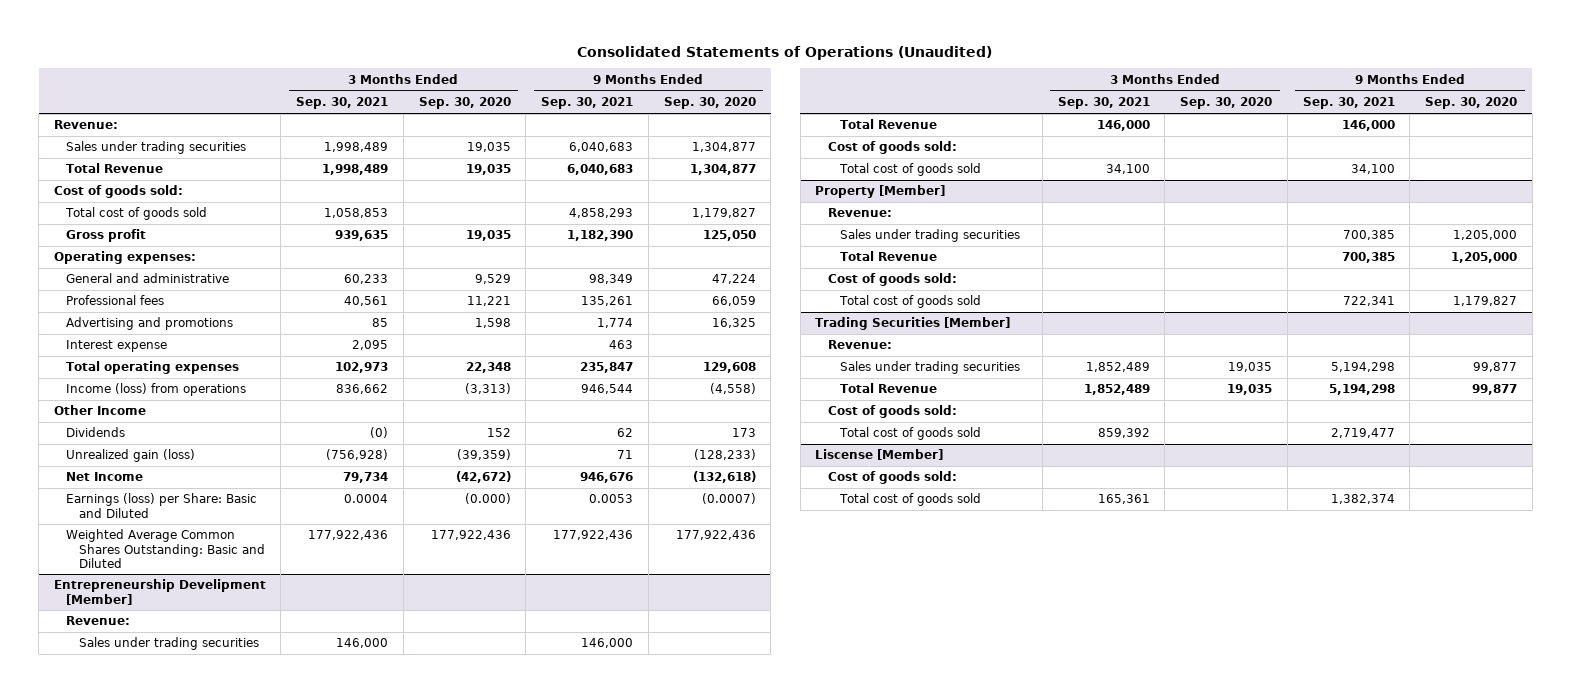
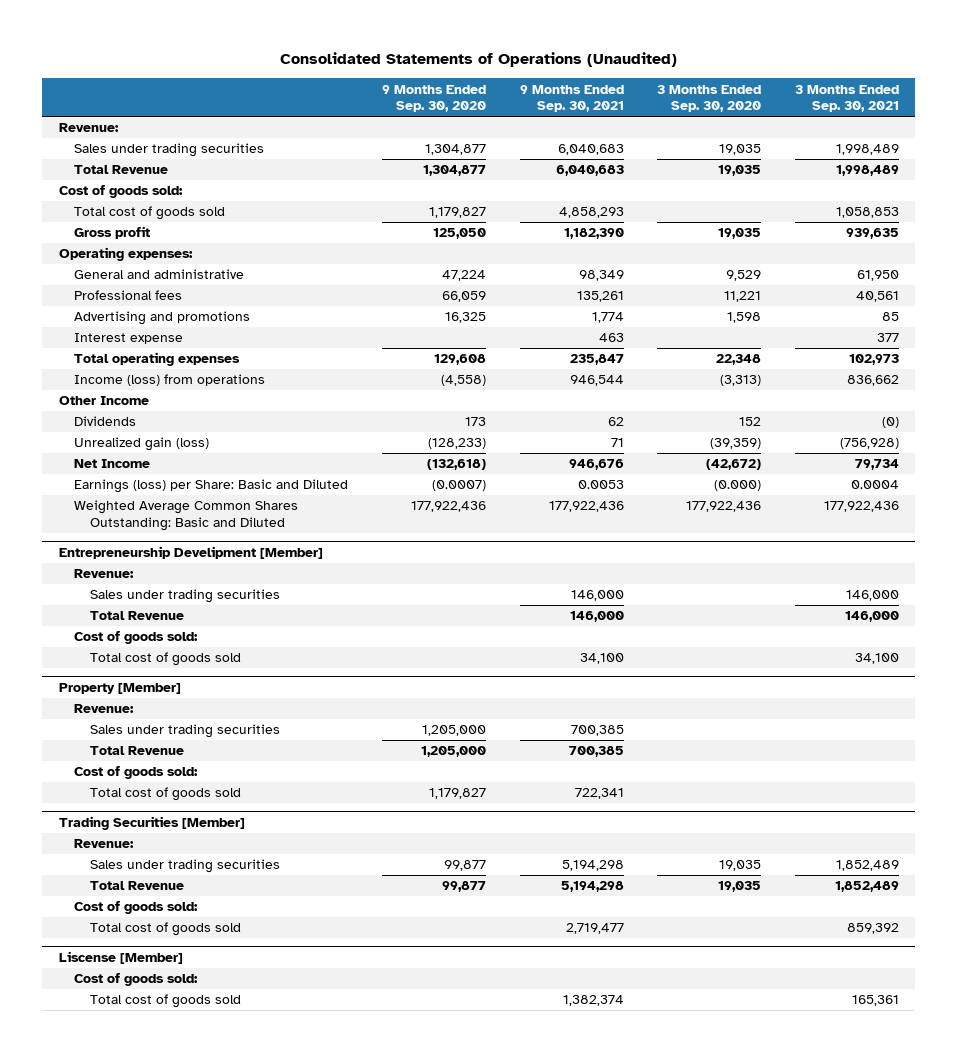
[344,274,389,285] 60,233 -> [856,270,899,282] 61,950
[352,340,389,351] 2,095 -> [876,333,899,343] 377

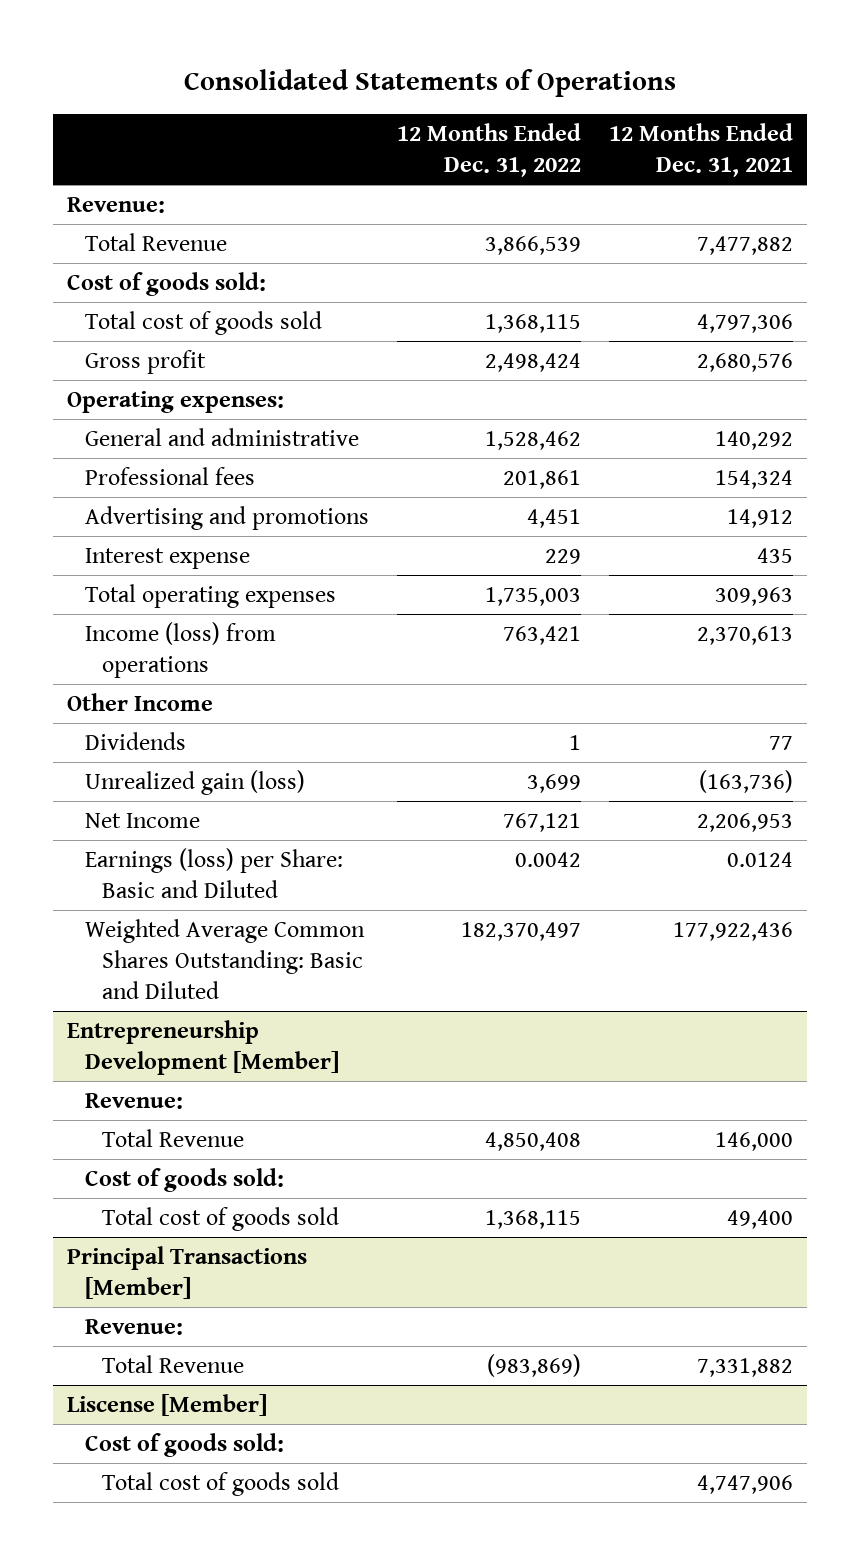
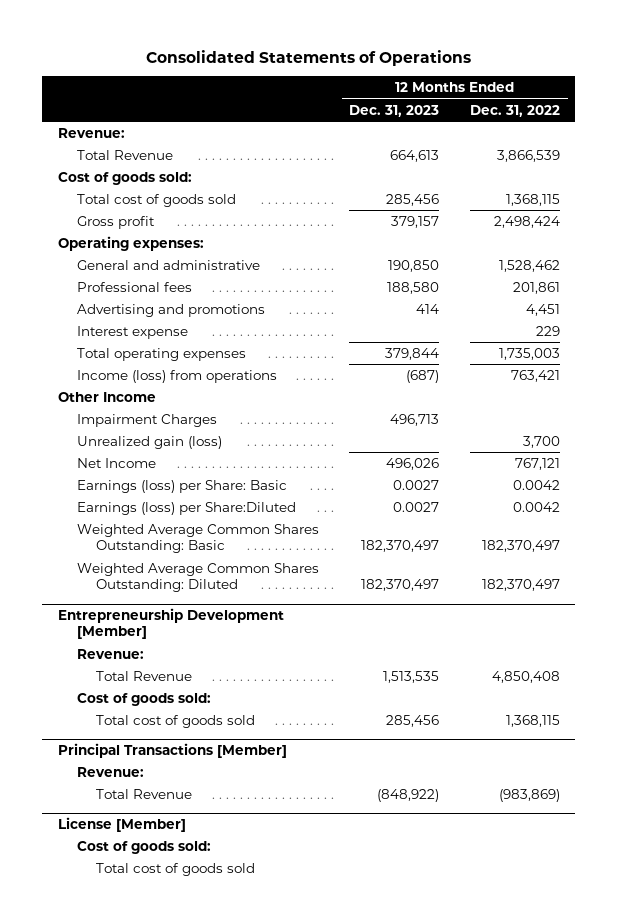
[608,122,793,177] 12 Months Ended Dec. 31, 2021 -> none
none -> [349,104,440,117] Dec. 31, 2023
[84,732,186,751] Dividends -> none
none -> [76,413,217,427] Impairment Charges
[526,774,581,794] 3,699 -> [523,435,561,448] 3,700
[84,848,343,898] Earnings (loss) per Share: Basic and Diluted -> [76,479,287,493] Earnings (loss) per Share: Basic
none -> [76,501,296,515] Earnings (loss) per Share:Diluted
[84,919,365,999] Weighted Average Common Shares Outstanding: Basic and Diluted -> [76,523,319,554] Weighted Average Common Shares Outstanding: Basic
none -> [76,562,319,593] Weighted Average Common Shares Outstanding: Diluted
[66,1394,267,1417] Liscense [Member] -> none
none -> [57,816,186,832] License [Member]

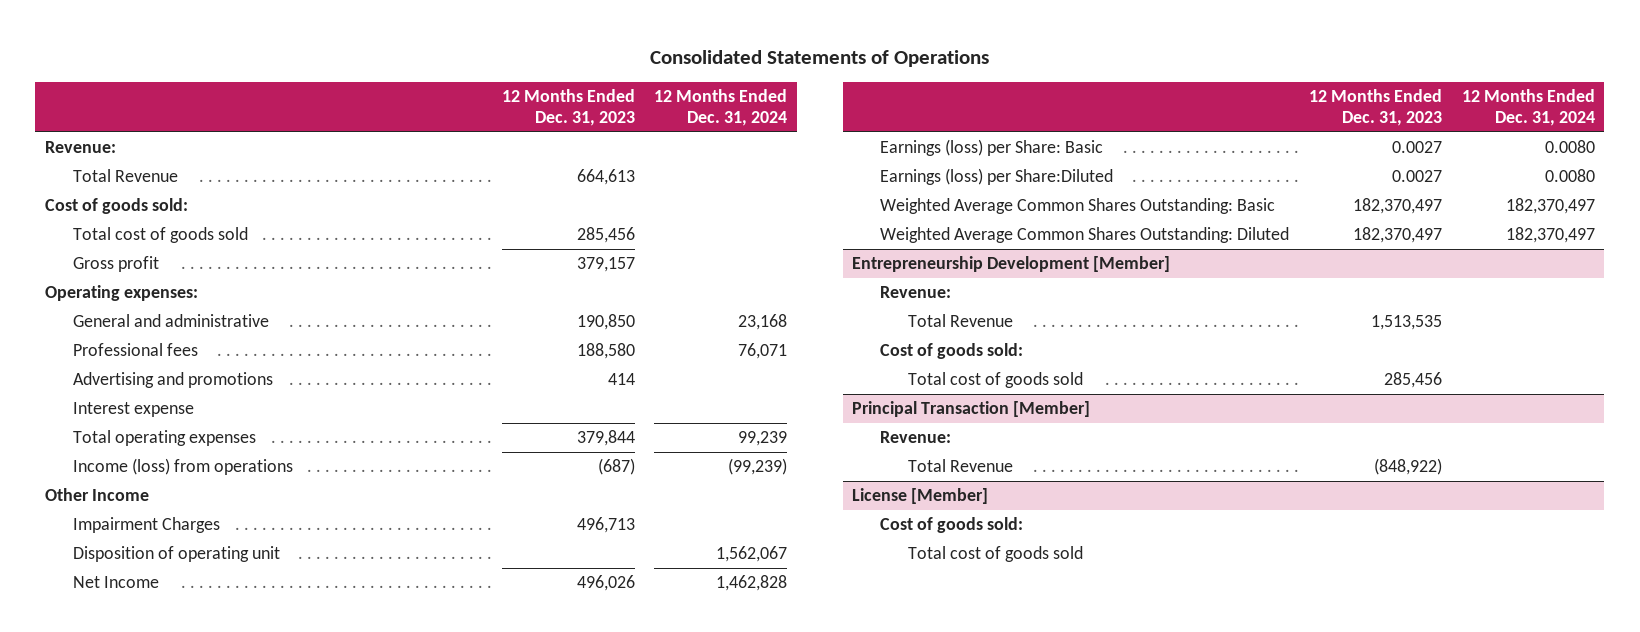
[470,104,561,117] Dec. 31, 2022 -> none
none -> [654,88,788,126] 12 Months Ended Dec. 31, 2024
[76,435,222,449] Unrealized gain (loss) -> none
none -> [73,546,281,563] Disposition of operating unit
[57,742,287,758] Principal Transactions [Member] -> [852,401,1091,418] Principal Transaction [Member]

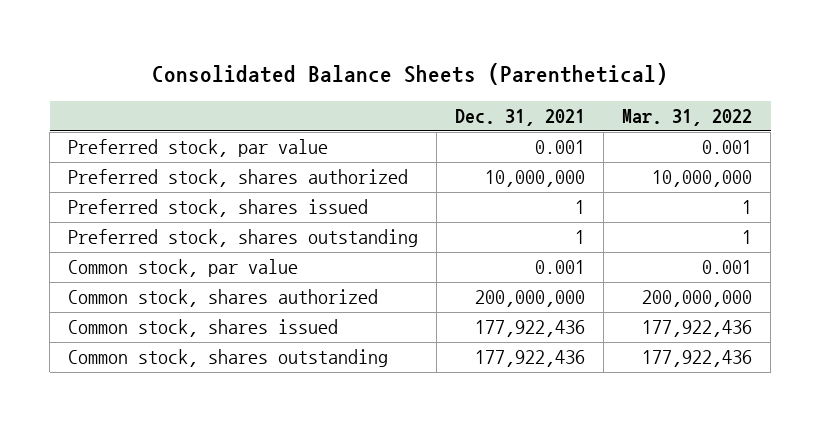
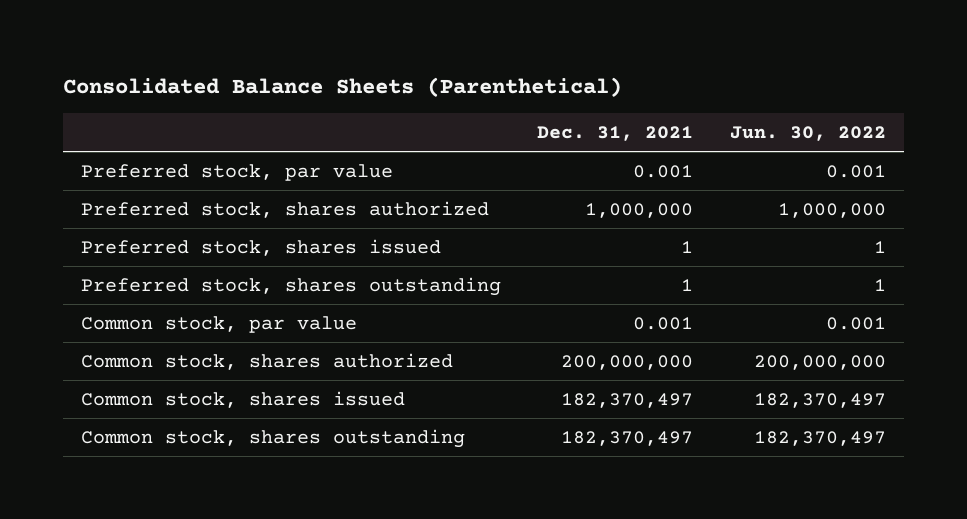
[622,109,753,127] Mar. 31, 2022 -> none
none -> [729,126,886,142] Jun. 30, 2022
[485,170,586,188] 10,000,000 -> [585,202,694,218] 1,000,000
[475,320,586,338] 177,922,436 -> [561,392,694,408] 182,370,497
[475,350,586,368] 177,922,436 -> [561,430,694,446] 182,370,497

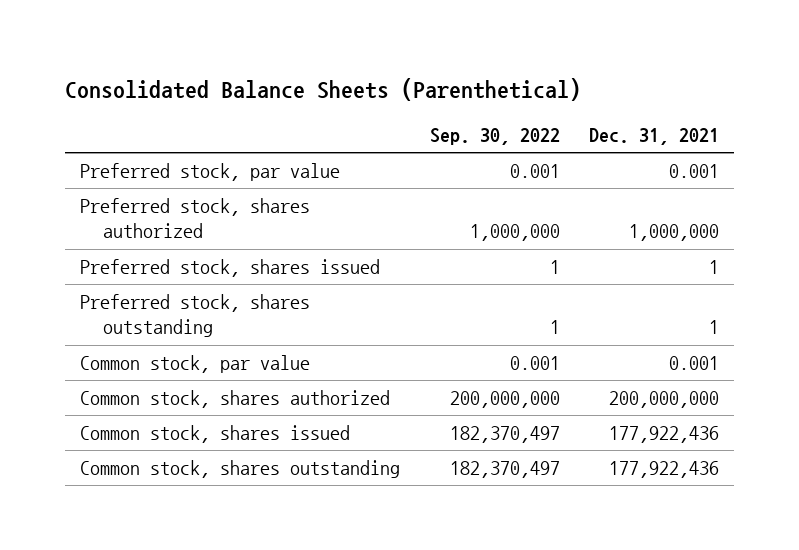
[729,126,886,142] Jun. 30, 2022 -> none
none -> [429,127,560,145] Sep. 30, 2022
[561,392,694,408] 182,370,497 -> [609,426,720,444] 177,922,436
[561,430,694,446] 182,370,497 -> [609,461,720,479] 177,922,436

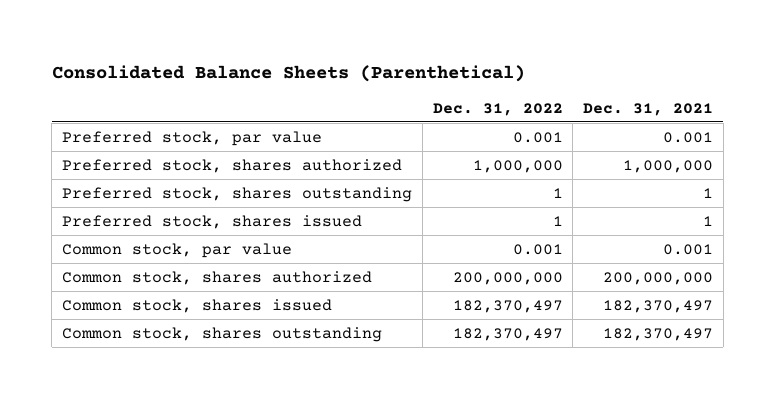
[429,127,560,145] Sep. 30, 2022 -> none
none -> [432,102,563,116] Dec. 31, 2022
[80,259,381,278] Preferred stock, shares issued -> [62,214,363,229] Preferred stock, shares issued
[609,426,720,444] 177,922,436 -> [603,299,714,313] 182,370,497
[609,461,720,479] 177,922,436 -> [603,327,714,341] 182,370,497

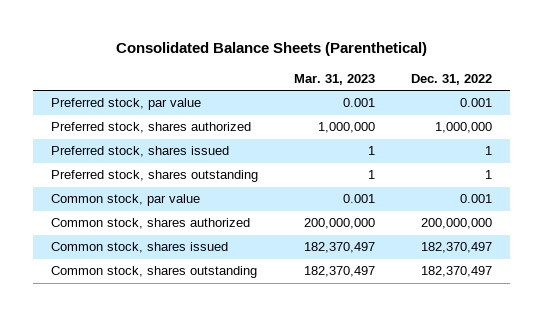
[583,102,714,116] Dec. 31, 2021 -> none
none -> [294,73,376,85] Mar. 31, 2023
[62,186,413,202] Preferred stock, shares outstanding -> [51,170,259,183] Preferred stock, shares outstanding

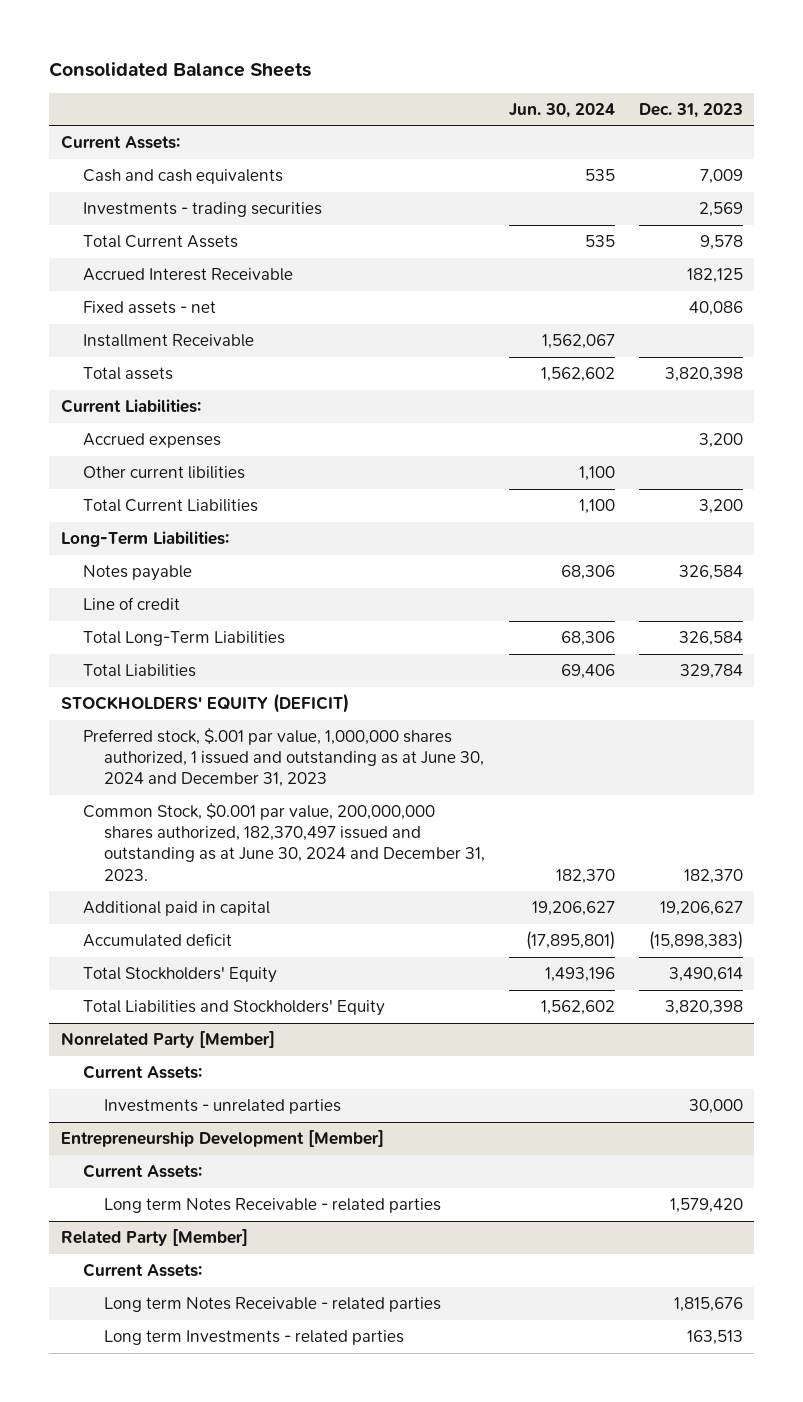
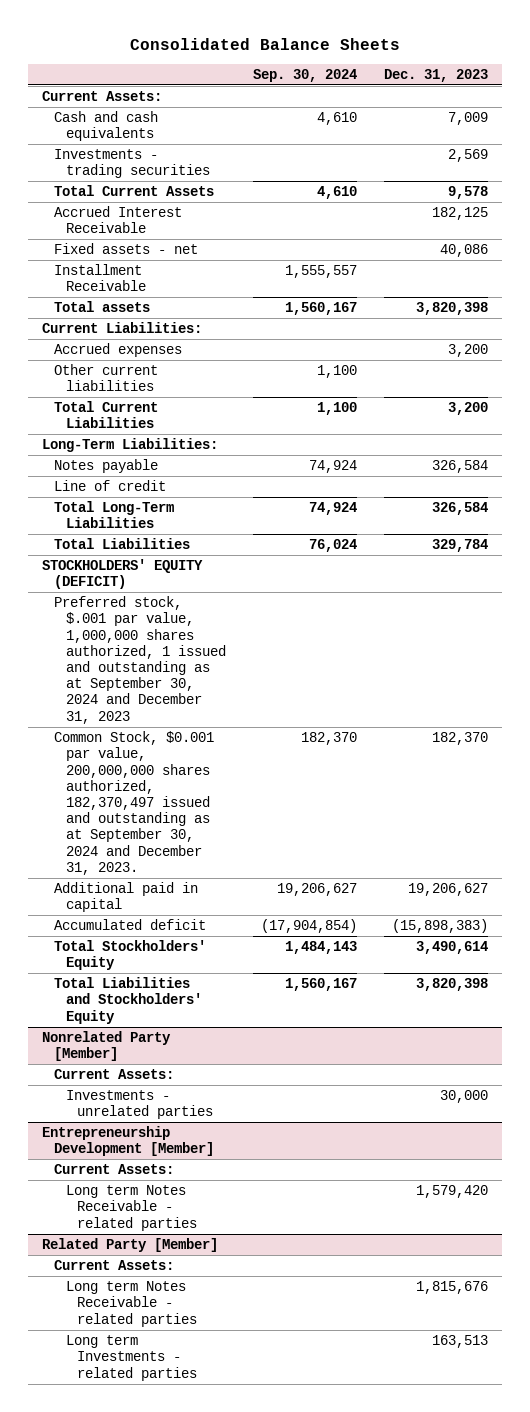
[508,102,615,118] Jun. 30, 2024 -> none
none -> [252,68,357,82] Sep. 30, 2024
[82,466,245,480] Other current libilities -> [53,364,158,392] Other current liabilities
[82,728,485,788] Preferred stock, $.001 par value, 1,000,000 shares authorized, 1 issued and outstanding as at June 30, 2024 and December 31, 2023 -> [53,596,226,724] Preferred stock, $.001 par value, 1,000,000 shares authorized, 1 issued and outstanding as at September 30, 2024 and December 31, 2023
[82,803,486,881] Common Stock, $0.001 par value, 200,000,000 shares authorized, 182,370,497 issued and outstanding as at June 30, 2024 and December 31, 2023. -> [53,731,214,875] Common Stock, $0.001 par value, 200,000,000 shares authorized, 182,370,497 issued and outstanding as at September 30, 2024 and December 31, 2023.

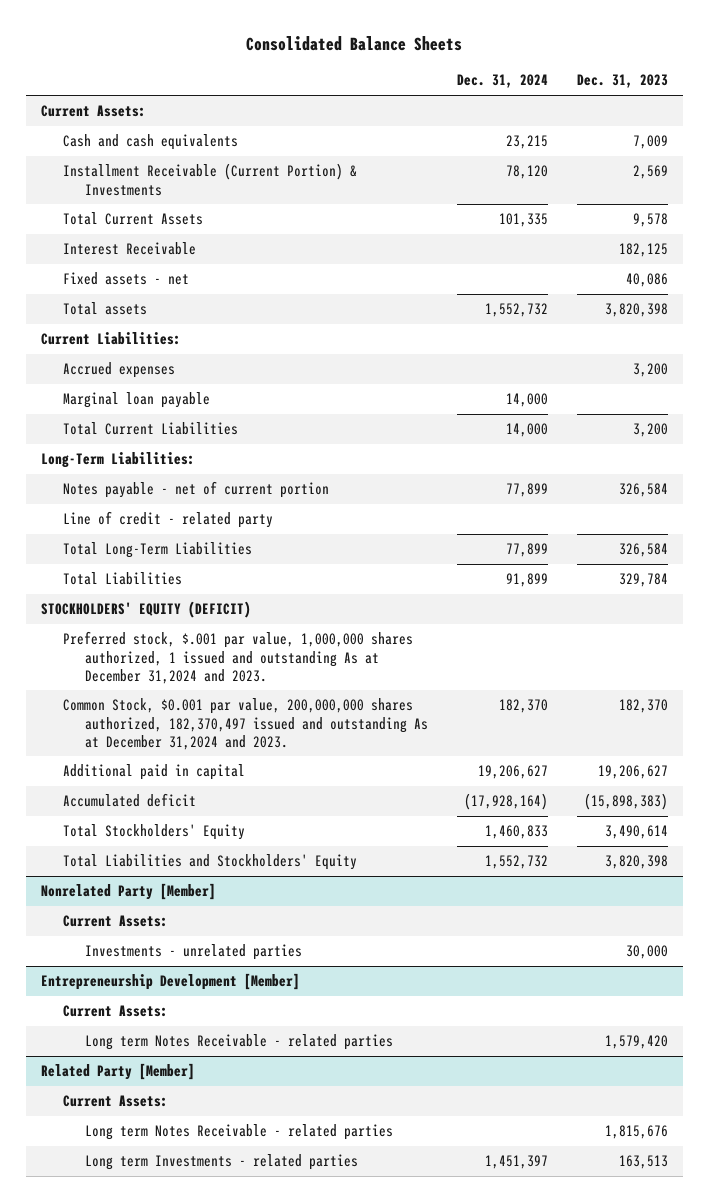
[252,68,357,82] Sep. 30, 2024 -> none
none -> [456,74,548,89] Dec. 31, 2024
[53,149,210,179] Investments - trading securities -> [62,163,357,196] Installment Receivable (Current Portion) & Investments
[53,206,182,234] Accrued Interest Receivable -> [62,242,196,256] Interest Receivable
[53,264,146,292] Installment Receivable -> none
[53,364,158,392] Other current liabilities -> none
none -> [62,392,210,409] Marginal loan payable
[53,459,158,474] Notes payable -> [62,481,329,499] Notes payable - net of current portion
[53,480,166,492] Line of credit -> [62,511,273,529] Line of credit - related party
[53,596,226,724] Preferred stock, $.001 par value, 1,000,000 shares authorized, 1 issued and outstanding as at September 30, 2024 and December 31, 2023 -> [62,631,413,684] Preferred stock, $.001 par value, 1,000,000 shares authorized, 1 issued and outstanding As at December 31,2024 and 2023.
[53,731,214,875] Common Stock, $0.001 par value, 200,000,000 shares authorized, 182,370,497 issued and outstanding as at September 30, 2024 and December 31, 2023. -> [62,698,428,750] Common Stock, $0.001 par value, 200,000,000 shares authorized, 182,370,497 issued and outstanding As at December 31,2024 and 2023.

